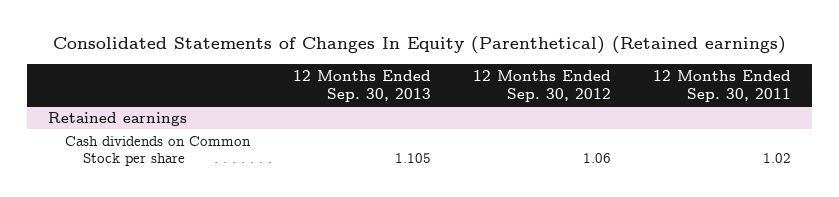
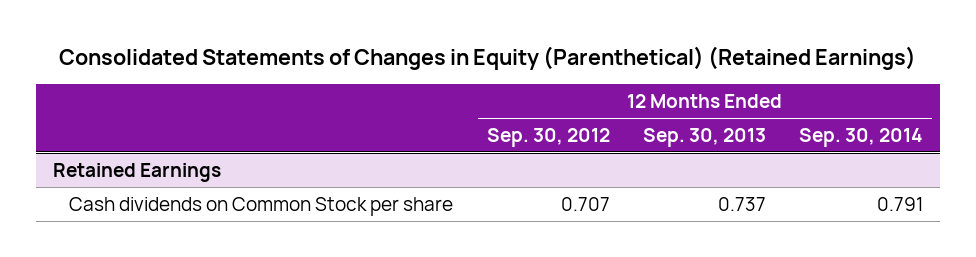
[52,36,786,55] Consolidated Statements of Changes In Equity (Parenthetical) (Retained earnings) -> [58,46,916,71] Consolidated Statements of Changes in Equity (Parenthetical) (Retained Earnings)
[653,69,792,102] 12 Months Ended Sep. 30, 2011 -> none
none -> [799,127,924,147] Sep. 30, 2014
[47,111,187,126] Retained earnings -> [52,162,221,182] Retained Earnings
[394,153,431,164] 1.105 -> [717,196,766,211] 0.737
[583,153,612,164] 1.06 -> [560,196,610,211] 0.707

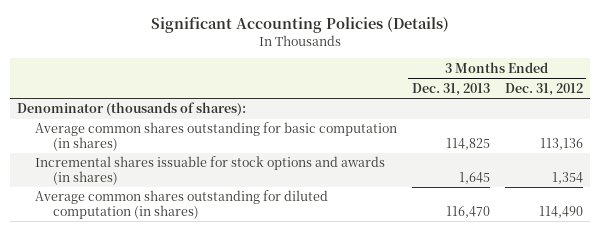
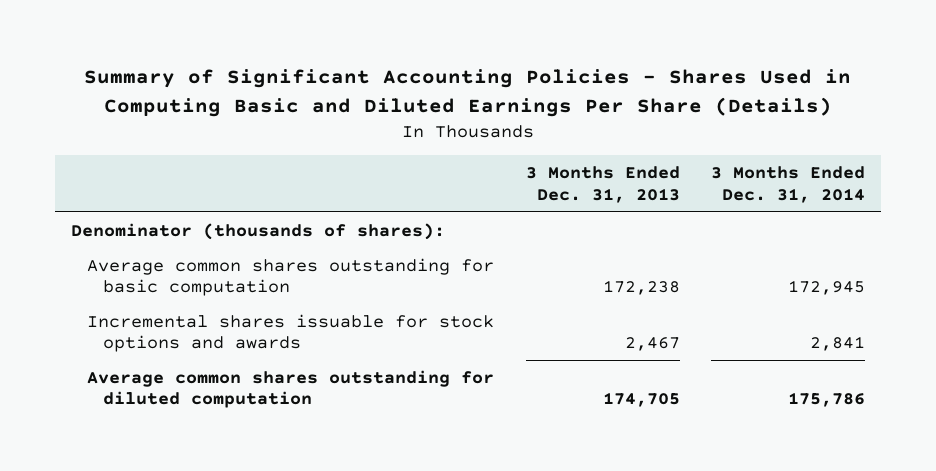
[151,17,450,34] Significant Accounting Policies (Details) -> [84,69,852,118] Summary of Significant Accounting Policies - Shares Used in Computing Basic and Diluted Earnings Per Share (Details)
[504,82,583,96] Dec. 31, 2012 -> none
none -> [711,166,866,203] 3 Months Ended Dec. 31, 2014
[35,122,398,151] Average common shares outstanding for basic computation (in shares) -> [86,257,494,297] Average common shares outstanding for basic computation
[446,137,491,150] 114,825 -> [602,280,680,296] 172,238
[35,156,386,185] Incremental shares issuable for stock options and awards (in shares) -> [86,313,494,353] Incremental shares issuable for stock options and awards
[459,171,491,184] 1,645 -> [624,337,680,352] 2,467
[35,190,329,219] Average common shares outstanding for diluted computation (in shares) -> [86,369,494,409] Average common shares outstanding for diluted computation
[446,205,491,218] 116,470 -> [602,392,680,408] 174,705

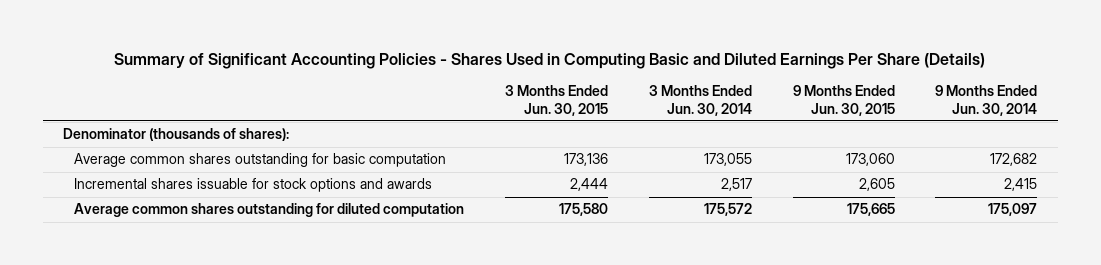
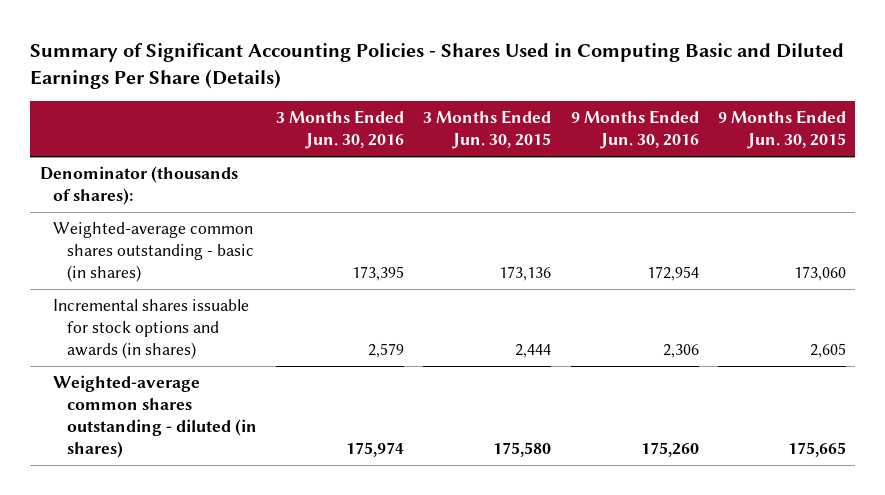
[648,85,752,116] 3 Months Ended Jun. 30, 2014 -> none
[935,85,1038,116] 9 Months Ended Jun. 30, 2014 -> none
none -> [276,110,405,150] 3 Months Ended Jun. 30, 2016
none -> [570,110,699,150] 9 Months Ended Jun. 30, 2016
[74,153,447,168] Average common shares outstanding for basic computation -> [53,222,254,282] Weighted-average common shares outstanding - basic (in shares)
[74,178,433,193] Incremental shares issuable for stock options and awards -> [53,299,250,359] Incremental shares issuable for stock options and awards (in shares)
[74,203,465,218] Average common shares outstanding for diluted computation -> [53,375,257,458] Weighted-average common shares outstanding - diluted (in shares)

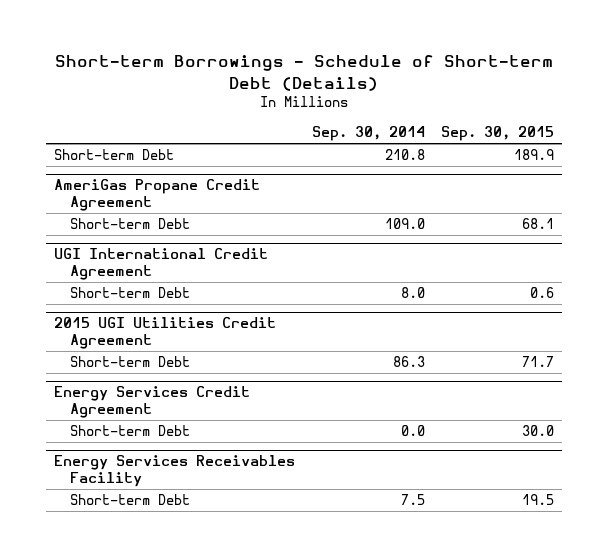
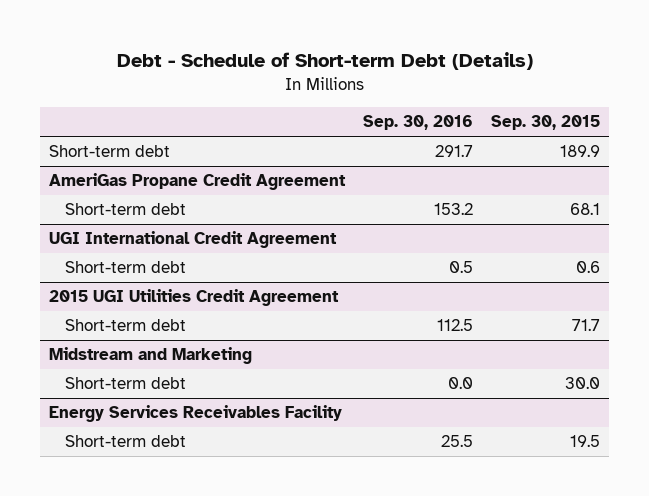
[55,55,554,91] Short-term Borrowings - Schedule of Short-term Debt (Details) -> [116,51,533,70] Debt - Schedule of Short-term Debt (Details)
[311,126,425,142] Sep. 30, 2014 -> none
none -> [363,115,474,131] Sep. 30, 2016
[54,149,175,161] Short-term Debt -> [49,145,171,158] Short-term debt
[70,218,191,230] Short-term Debt -> [65,203,187,216] Short-term debt
[70,287,191,299] Short-term Debt -> [65,261,187,274] Short-term debt
[54,386,251,418] Energy Services Credit Agreement -> none
[70,356,191,368] Short-term Debt -> [65,319,187,332] Short-term debt
none -> [49,347,253,365] Midstream and Marketing
[70,425,191,437] Short-term Debt -> [65,377,187,390] Short-term debt
[70,494,191,506] Short-term Debt -> [65,435,187,448] Short-term debt

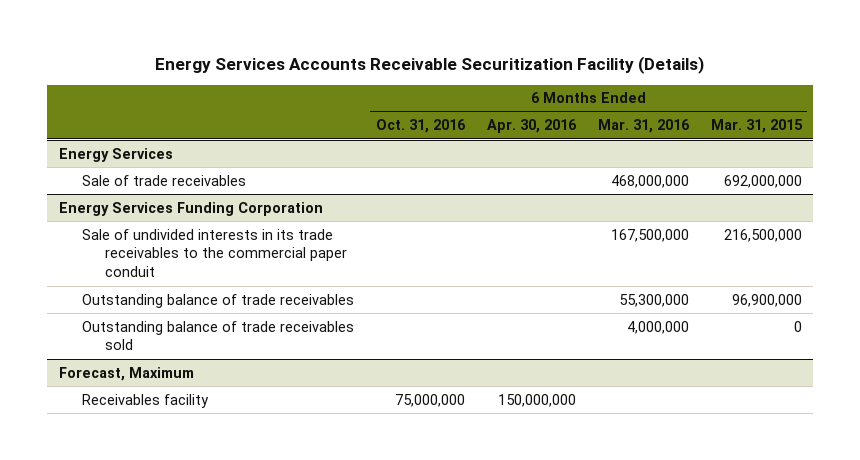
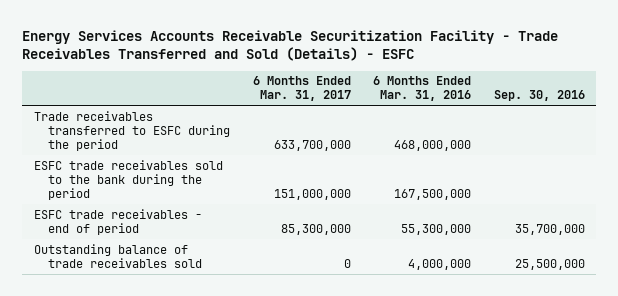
[155,56,705,75] Energy Services Accounts Receivable Securitization Facility (Details) -> [22,29,559,61] Energy Services Accounts Receivable Securitization Facility - Trade Receivables Transferred and Sold (Details) - ESFC
[375,119,466,134] Oct. 31, 2016 -> none
[486,119,577,134] Apr. 30, 2016 -> none
[710,119,803,134] Mar. 31, 2015 -> none
none -> [252,76,351,102] 6 Months Ended Mar. 31, 2017
none -> [493,90,585,102] Sep. 30, 2016
[58,147,173,162] Energy Services -> none
[58,201,323,216] Energy Services Funding Corporation -> none
[81,174,246,186] Sale of trade receivables -> [33,110,231,151] Trade receivables transferred to ESFC during the period
[81,228,347,278] Sale of undivided interests in its trade receivables to the commercial paper conduit -> [33,159,223,200] ESFC trade receivables sold to the bank during the period
[81,293,354,308] Outstanding balance of trade receivables -> [33,208,202,235] ESFC trade receivables - end of period
[58,366,194,381] Forecast, Maximum -> none
[81,393,209,408] Receivables facility -> none

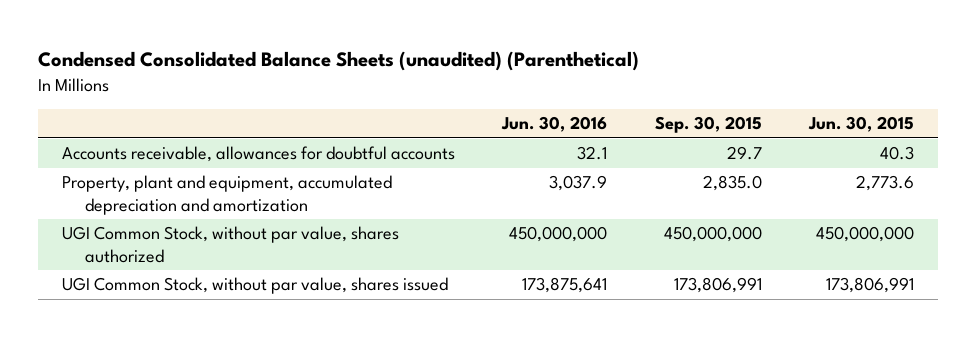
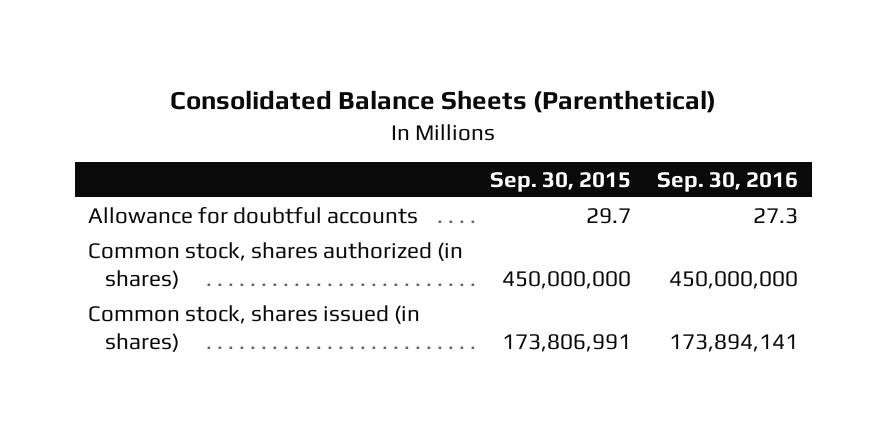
[38,51,640,72] Condensed Consolidated Balance Sheets (unaudited) (Parenthetical) -> [170,90,717,114] Consolidated Balance Sheets (Parenthetical)
[501,116,608,133] Jun. 30, 2016 -> none
[808,116,915,133] Jun. 30, 2015 -> none
none -> [657,171,799,192] Sep. 30, 2016
[62,175,393,215] Property, plant and equipment, accumulated depreciation and amortization -> none
[62,146,456,163] Accounts receivable, allowances for doubtful accounts -> [87,206,418,224] Allowance for doubtful accounts
[62,226,400,263] UGI Common Stock, without par value, shares authorized -> [87,241,463,289] Common stock, shares authorized (in shares)
[62,277,449,295] UGI Common Stock, without par value, shares issued -> [87,304,420,352] Common stock, shares issued (in shares)

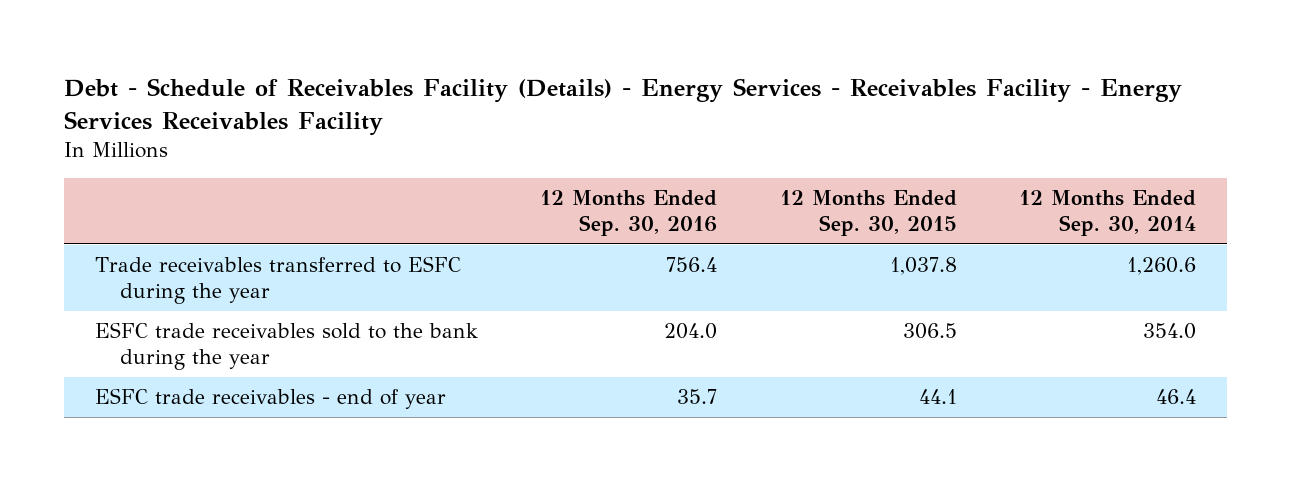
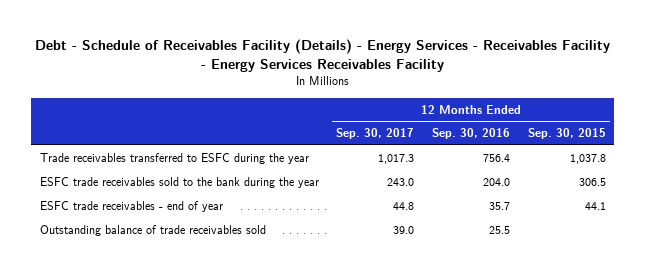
[1019,190,1197,236] 12 Months Ended Sep. 30, 2014 -> none
none -> [336,128,415,140] Sep. 30, 2017
none -> [39,225,266,237] Outstanding balance of trade receivables sold

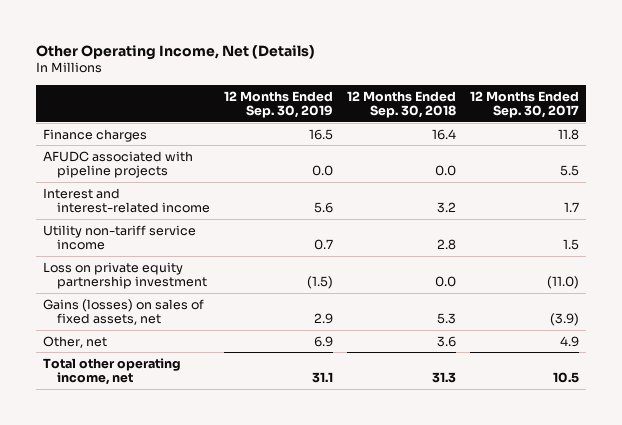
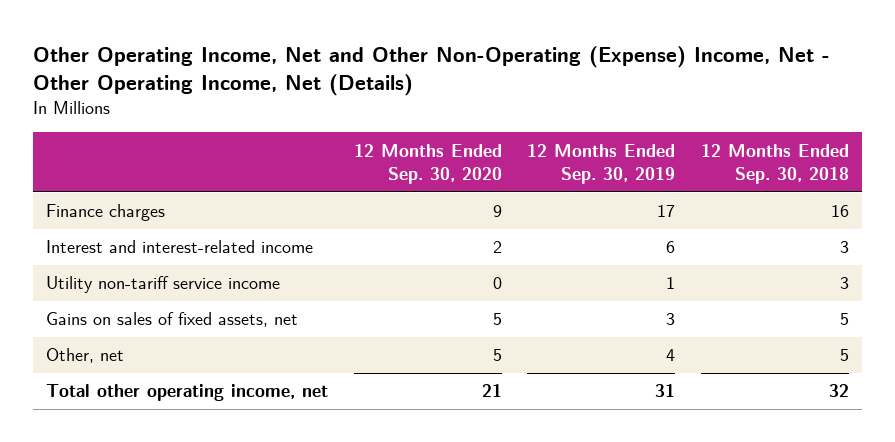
[36,44,316,60] Other Operating Income, Net (Details) -> [33,45,831,96] Other Operating Income, Net and Other Non-Operating (Expense) Income, Net - Other Operating Income, Net (Details)
[469,90,579,119] 12 Months Ended Sep. 30, 2017 -> none
none -> [353,143,502,185] 12 Months Ended Sep. 30, 2020
[43,150,194,179] AFUDC associated with pipeline projects -> none
[43,261,207,290] Loss on private equity partnership investment -> none
[308,128,333,140] 16.5 -> [657,205,676,218] 17
[431,128,456,140] 16.4 -> [831,205,850,218] 16
[313,202,333,214] 5.6 -> [666,241,676,254] 6
[436,202,456,214] 3.2 -> [840,241,850,254] 3
[313,239,333,251] 0.7 -> [666,277,676,290] 1
[436,239,456,251] 2.8 -> [840,277,850,290] 3
[43,298,205,326] Gains (losses) on sales of fixed assets, net -> [46,312,299,328] Gains on sales of fixed assets, net
[313,313,333,325] 2.9 -> [666,313,676,326] 3
[436,313,456,325] 5.3 -> [840,313,850,326] 5
[313,335,333,347] 6.9 -> [666,349,676,362] 4
[436,335,456,347] 3.6 -> [840,349,850,362] 5
[311,372,333,384] 31.1 -> [655,384,676,398] 31
[431,372,456,384] 31.3 -> [829,384,850,398] 32

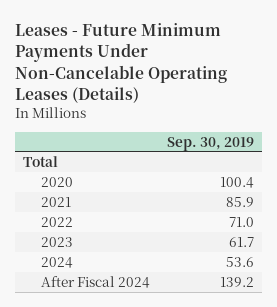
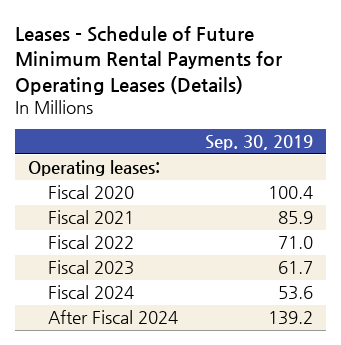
[14,23,227,103] Leases - Future Minimum Payments Under Non-Cancelable Operating Leases (Details) -> [14,25,282,95] Leases - Schedule of Future Minimum Rental Payments for Operating Leases (Details)
[23,155,59,167] Total -> [28,160,161,177] Operating leases:
[41,176,74,187] 2020 -> [47,185,134,200] Fiscal 2020
[41,196,72,207] 2021 -> [47,210,134,225] Fiscal 2021
[41,216,74,227] 2022 -> [47,235,134,250] Fiscal 2022
[41,236,74,247] 2023 -> [47,260,134,276] Fiscal 2023
[41,256,74,268] 2024 -> [47,285,134,300] Fiscal 2024

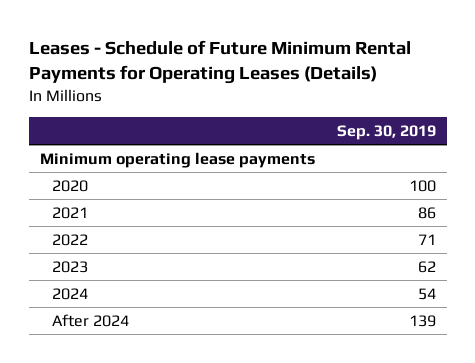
[28,160,161,177] Operating leases: -> none
none -> [39,151,315,168] Minimum operating lease payments
[47,185,134,200] Fiscal 2020 -> [52,179,89,192] 2020
[267,186,313,200] 100.4 -> [408,179,436,192] 100
[47,210,134,225] Fiscal 2021 -> [52,206,89,219] 2021
[277,211,313,225] 85.9 -> [417,206,436,219] 86
[47,235,134,250] Fiscal 2022 -> [52,233,89,246] 2022
[277,236,313,250] 71.0 -> [417,233,436,245] 71
[47,260,134,276] Fiscal 2023 -> [52,260,89,273] 2023
[277,261,313,275] 61.7 -> [417,260,436,273] 62
[47,285,134,300] Fiscal 2024 -> [52,287,89,300] 2024
[277,286,313,301] 53.6 -> [417,287,436,300] 54
[47,310,178,325] After Fiscal 2024 -> [52,313,130,327] After 2024
[267,311,313,326] 139.2 -> [408,314,436,327] 139

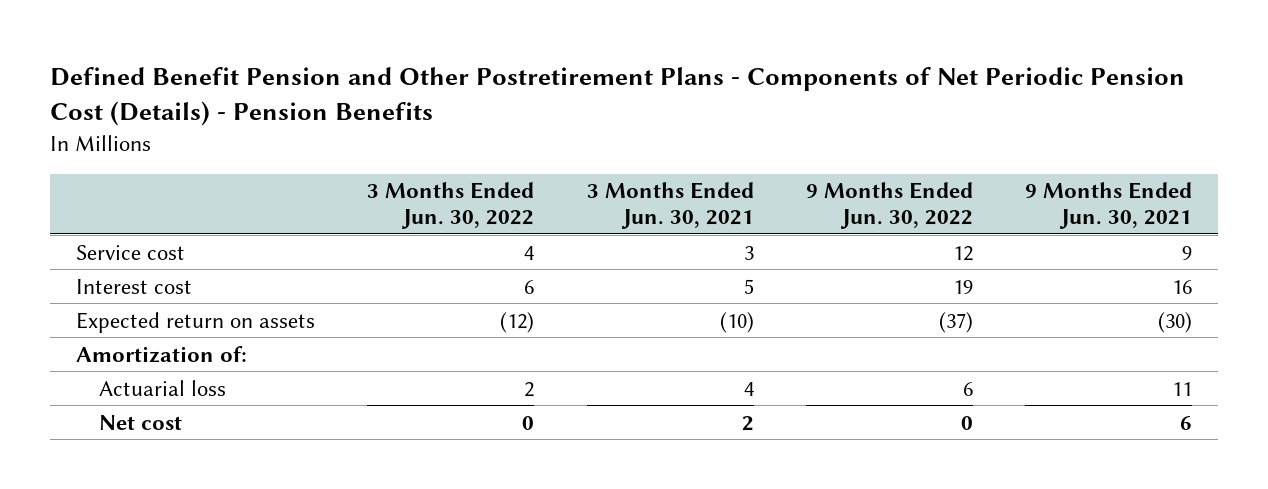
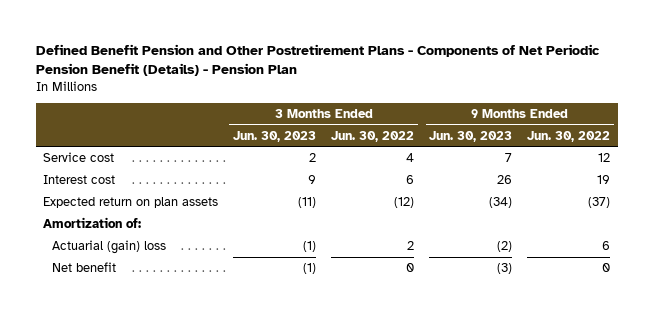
[50,67,1186,127] Defined Benefit Pension and Other Postretirement Plans - Components of Net Periodic Pension Cost (Details) - Pension Benefits -> [35,43,600,77] Defined Benefit Pension and Other Postretirement Plans - Components of Net Periodic Pension Benefit (Details) - Pension Plan
[586,182,754,230] 3 Months Ended Jun. 30, 2021 -> none
[1024,182,1192,230] 9 Months Ended Jun. 30, 2021 -> none
none -> [233,130,317,142] Jun. 30, 2023
none -> [429,130,513,142] Jun. 30, 2023
[76,311,316,333] Expected return on assets -> [43,197,219,209] Expected return on plan assets
[98,379,226,396] Actuarial loss -> [52,240,167,255] Actuarial (gain) loss
[98,414,182,430] Net cost -> [52,262,117,273] Net benefit

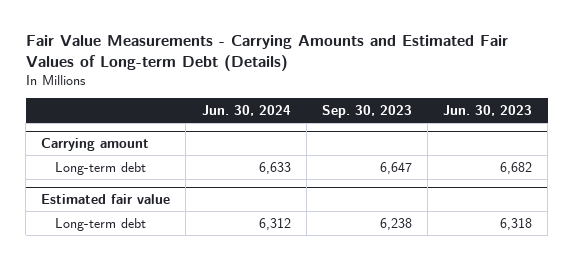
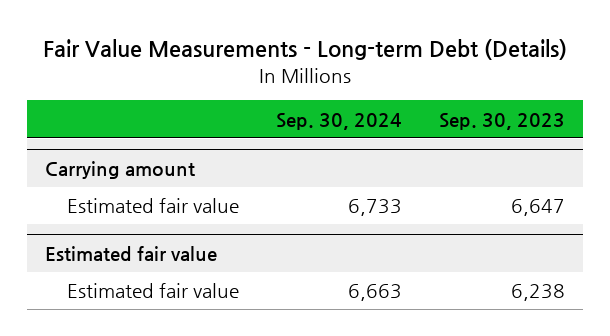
[25,35,508,71] Fair Value Measurements - Carrying Amounts and Estimated Fair Values of Long-term Debt (Details) -> [42,38,567,60] Fair Value Measurements - Long-term Debt (Details)
[201,104,291,116] Jun. 30, 2024 -> none
[442,104,532,116] Jun. 30, 2023 -> none
none -> [276,112,403,130] Sep. 30, 2024
[54,161,146,175] Long-term debt -> [67,198,240,214] Estimated fair value
[54,217,146,231] Long-term debt -> [67,283,240,299] Estimated fair value

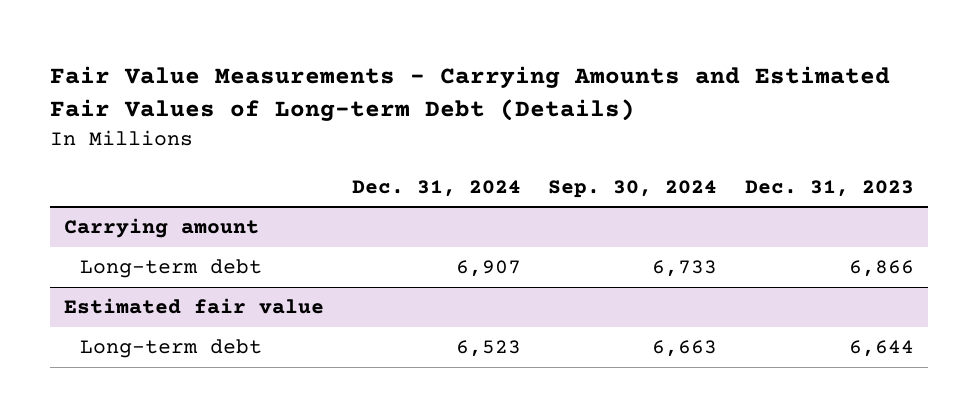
[42,38,567,60] Fair Value Measurements - Long-term Debt (Details) -> [50,66,891,122] Fair Value Measurements - Carrying Amounts and Estimated Fair Values of Long-term Debt (Details)
[438,112,565,130] Sep. 30, 2023 -> none
none -> [351,179,521,197] Dec. 31, 2024
none -> [745,179,915,197] Dec. 31, 2023
[67,198,240,214] Estimated fair value -> [79,258,262,278] Long-term debt
[67,283,240,299] Estimated fair value -> [79,338,262,358] Long-term debt

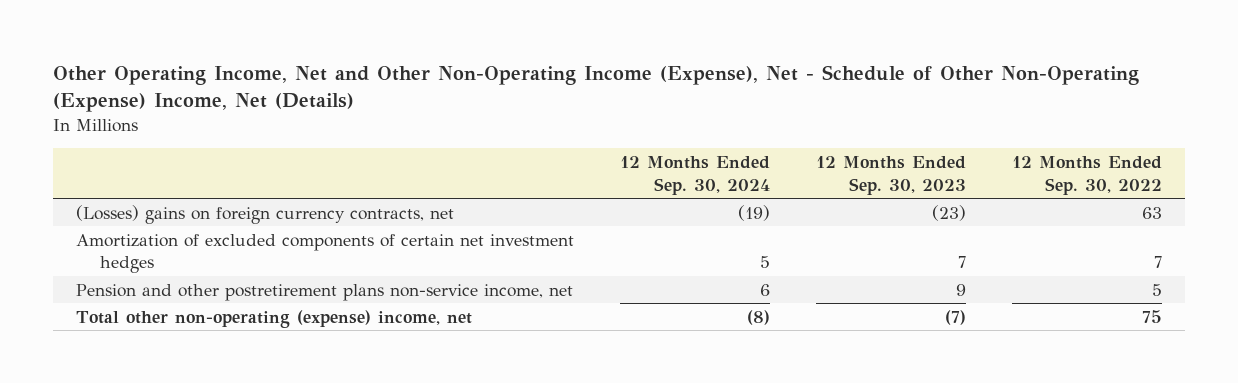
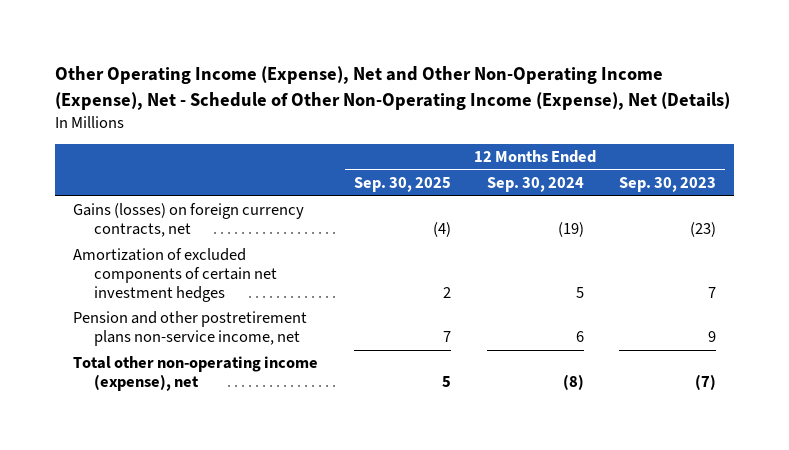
[52,65,1139,113] Other Operating Income, Net and Other Non-Operating Income (Expense), Net - Schedule of Other Non-Operating (Expense) Income, Net (Details) -> [55,66,731,110] Other Operating Income (Expense), Net and Other Non-Operating Income (Expense), Net - Schedule of Other Non-Operating Income (Expense), Net (Details)
[1012,156,1163,195] 12 Months Ended Sep. 30, 2022 -> none
none -> [353,177,451,193] Sep. 30, 2025
[75,204,454,224] (Losses) gains on foreign currency contracts, net -> [73,203,305,238] Gains (losses) on foreign currency contracts, net
[75,309,472,328] Total other non-operating (expense) income, net -> [73,356,319,392] Total other non-operating income (expense), net

